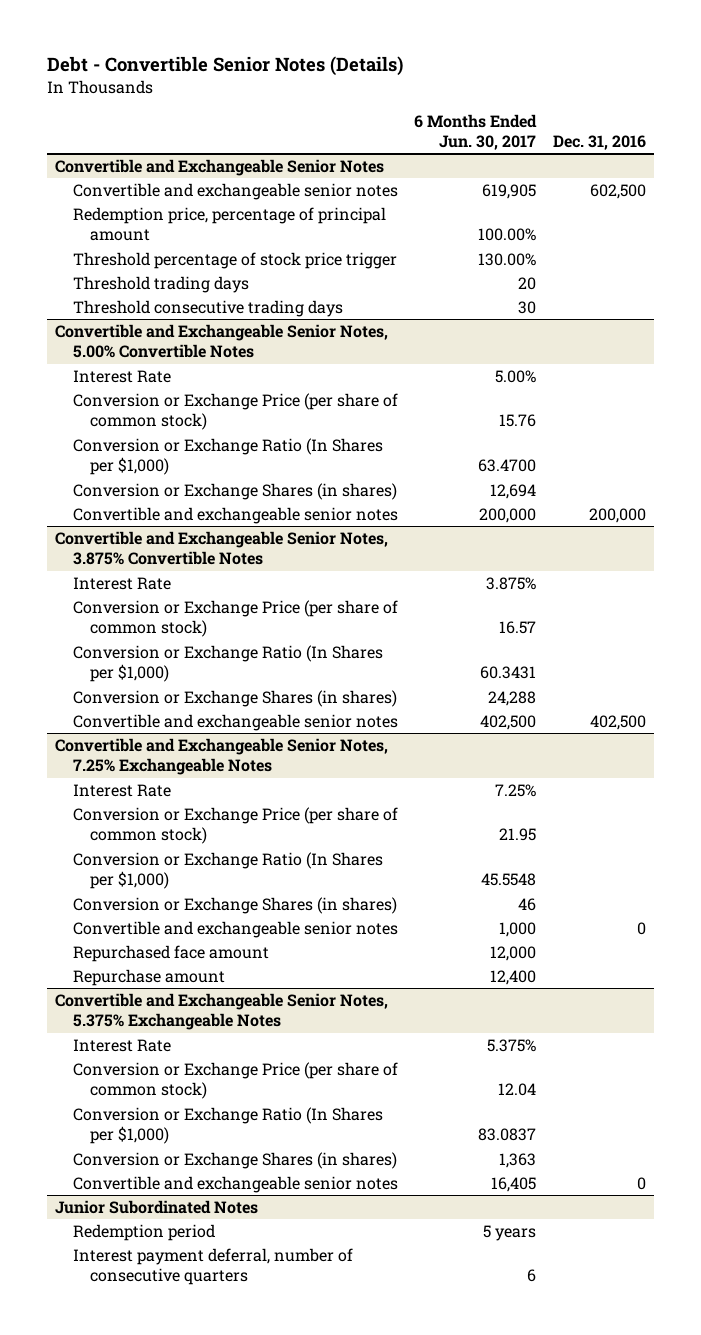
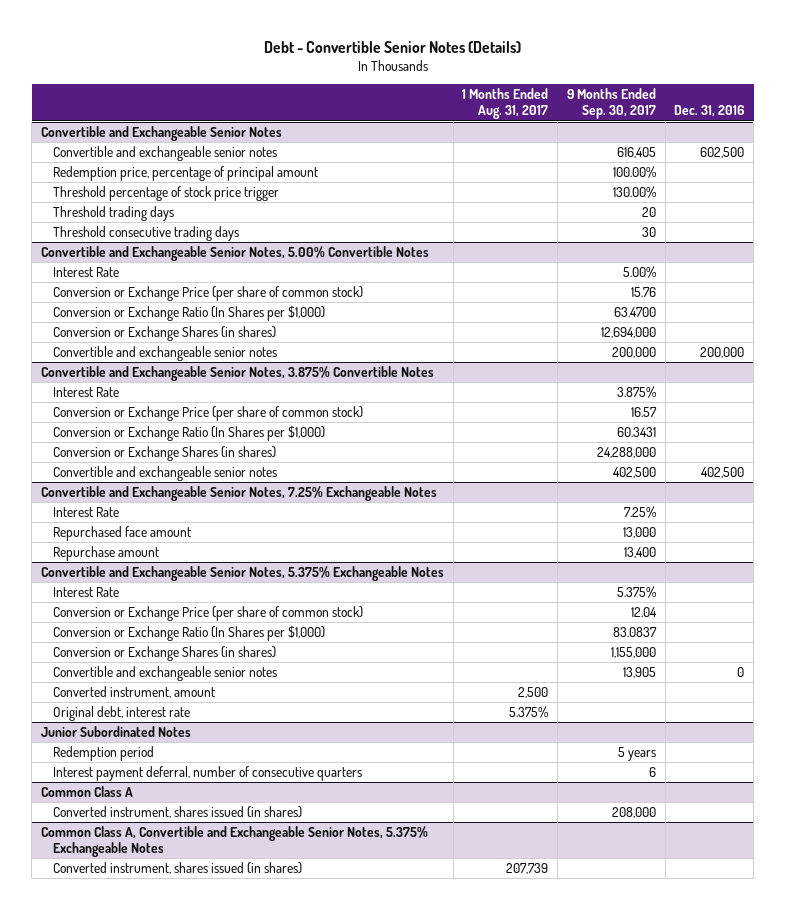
[414,113,538,150] 6 Months Ended Jun. 30, 2017 -> none
none -> [462,88,549,120] 1 Months Ended Aug. 31, 2017
none -> [566,88,656,120] 9 Months Ended Sep. 30, 2017
[72,806,398,845] Conversion or Exchange Price (per share of common stock) -> none
[72,851,383,890] Conversion or Exchange Ratio (In Shares per $1,000) -> none
[72,896,397,914] Conversion or Exchange Shares (in shares) -> none
[72,920,398,938] Convertible and exchangeable senior notes -> none
none -> [53,686,216,699] Converted instrument, amount
none -> [53,706,191,722] Original debt, interest rate
none -> [40,786,133,798] Common Class A
none -> [53,806,303,819] Converted instrument, shares issued (in shares)
none -> [40,826,428,858] Common Class A, Convertible and Exchangeable Senior Notes, 5.375% Exchangeable Notes
none -> [53,862,303,875] Converted instrument, shares issued (in shares)

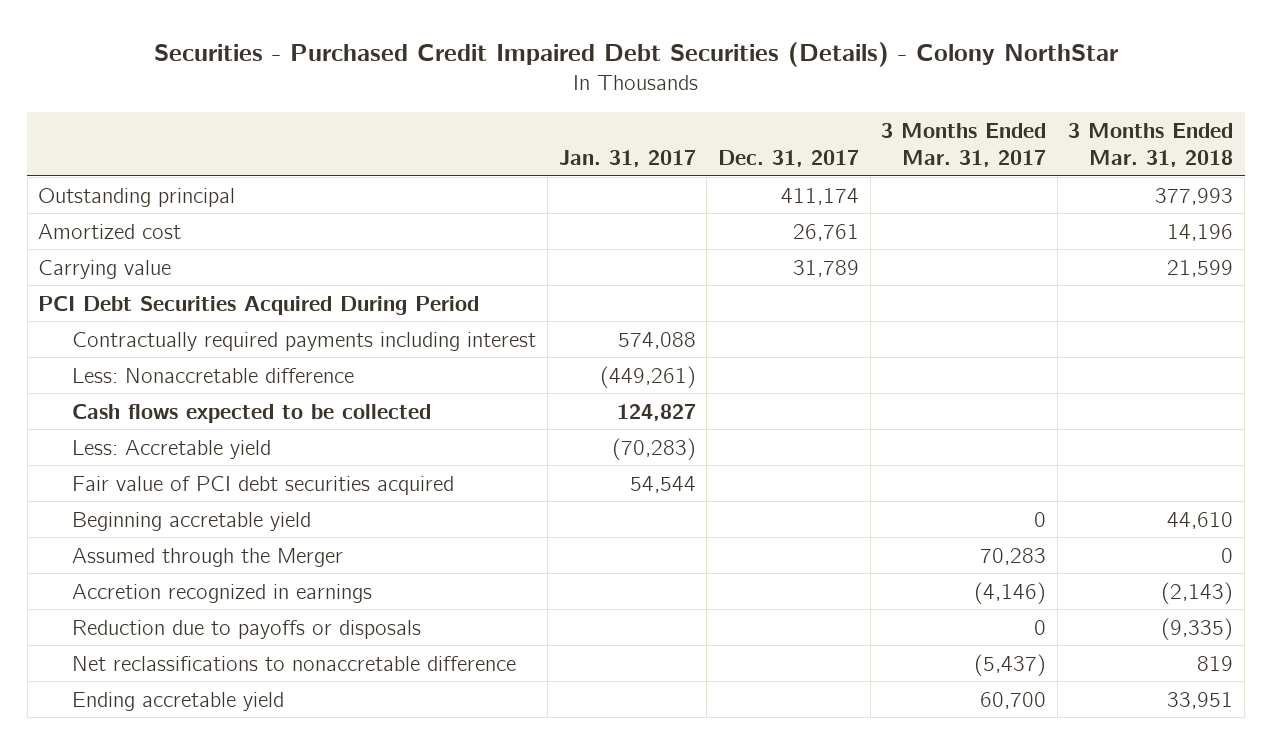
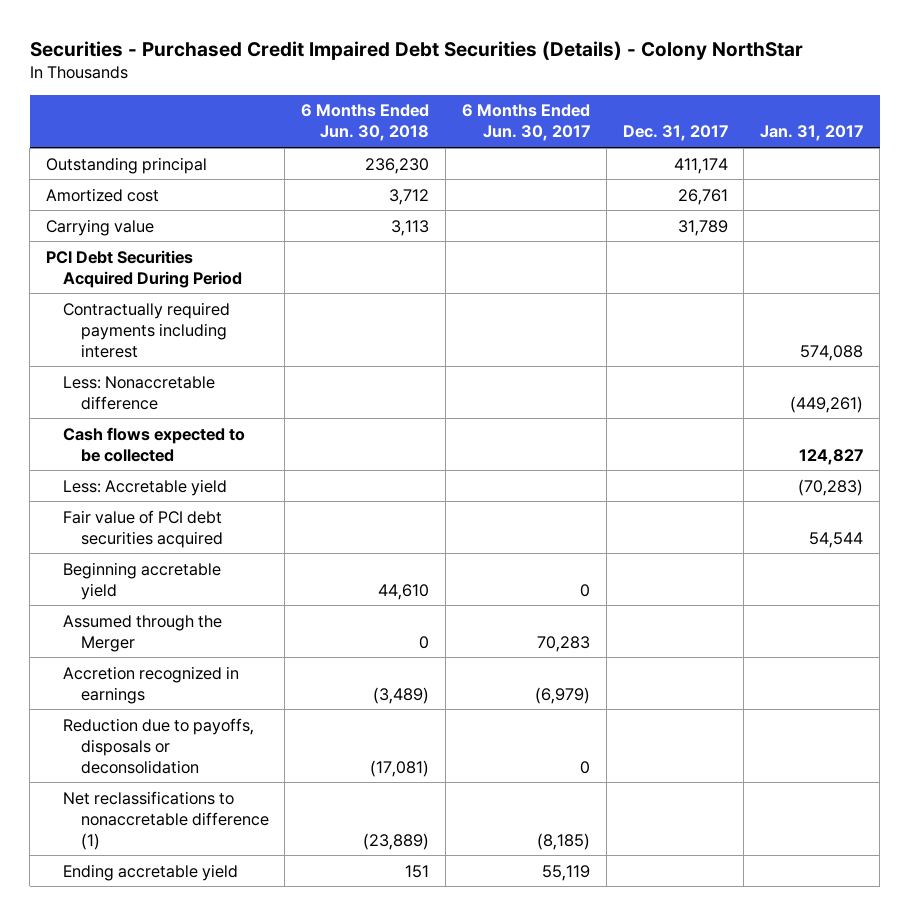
[881,122,1047,168] 3 Months Ended Mar. 31, 2017 -> none
[1068,122,1234,168] 3 Months Ended Mar. 31, 2018 -> none
none -> [301,104,430,142] 6 Months Ended Jun. 30, 2018
none -> [461,104,590,142] 6 Months Ended Jun. 30, 2017
[72,619,422,639] Reduction due to payoffs or disposals -> [63,717,255,774] Reduction due to payoffs, disposals or deconsolidation
[72,655,517,671] Net reclassifications to nonaccretable difference -> [63,790,269,850] Net reclassifications to nonaccretable difference (1)

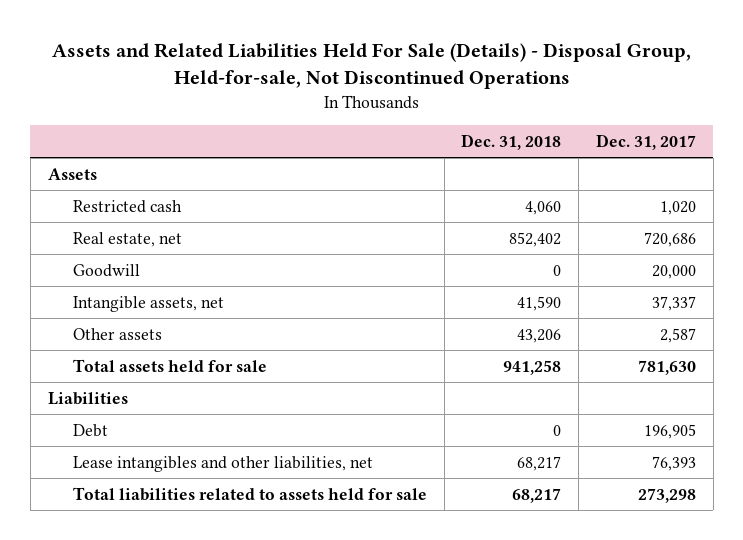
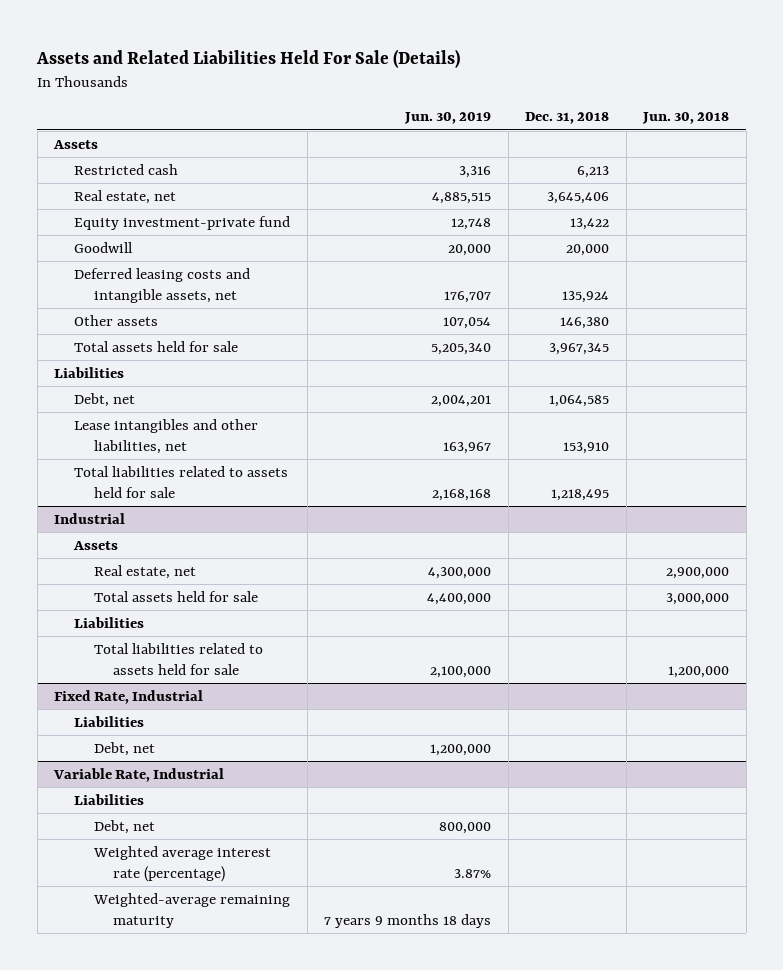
[51,43,691,90] Assets and Related Liabilities Held For Sale (Details) - Disposal Group, Held-for-sale, Not Discontinued Operations -> [36,48,461,68] Assets and Related Liabilities Held For Sale (Details)
[595,133,696,150] Dec. 31, 2017 -> none
none -> [404,112,492,125] Jun. 30, 2019
none -> [642,112,730,125] Jun. 30, 2018
[525,200,562,215] 4,060 -> [577,165,610,178] 6,213
[509,231,562,247] 852,402 -> [547,191,610,204] 3,645,406
none -> [74,215,291,230] Equity investment-private fund
[553,264,562,276] 0 -> [566,243,610,256] 20,000
[73,295,225,312] Intangible assets, net -> [74,267,251,303] Deferred leasing costs and intangible assets, net
[517,295,562,311] 41,590 -> [562,290,610,303] 135,924
[517,328,562,343] 43,206 -> [560,316,610,329] 146,380
[503,359,562,375] 941,258 -> [549,342,610,355] 3,967,345
[73,423,109,437] Debt -> [74,392,136,407] Debt, net
[553,424,562,436] 0 -> [549,394,610,407] 1,064,585
[517,455,562,471] 68,217 -> [563,441,610,454] 153,910
[512,487,562,503] 68,217 -> [551,488,610,501] 1,218,495
none -> [54,512,126,524] Industrial
none -> [73,540,119,550] Assets
none -> [93,564,196,579] Real estate, net
none -> [93,590,258,602] Total assets held for sale
none -> [74,616,145,628] Liabilities
none -> [93,642,263,675] Total liabilities related to assets held for sale
none -> [54,689,204,704] Fixed Rate, Industrial
none -> [74,715,145,727] Liabilities
none -> [93,741,155,756] Debt, net
none -> [53,767,225,782] Variable Rate, Industrial
none -> [74,793,145,805] Liabilities
none -> [93,819,155,834] Debt, net
none -> [92,845,271,882] Weighted average interest rate (percentage)
none -> [92,892,290,928] Weighted-average remaining maturity

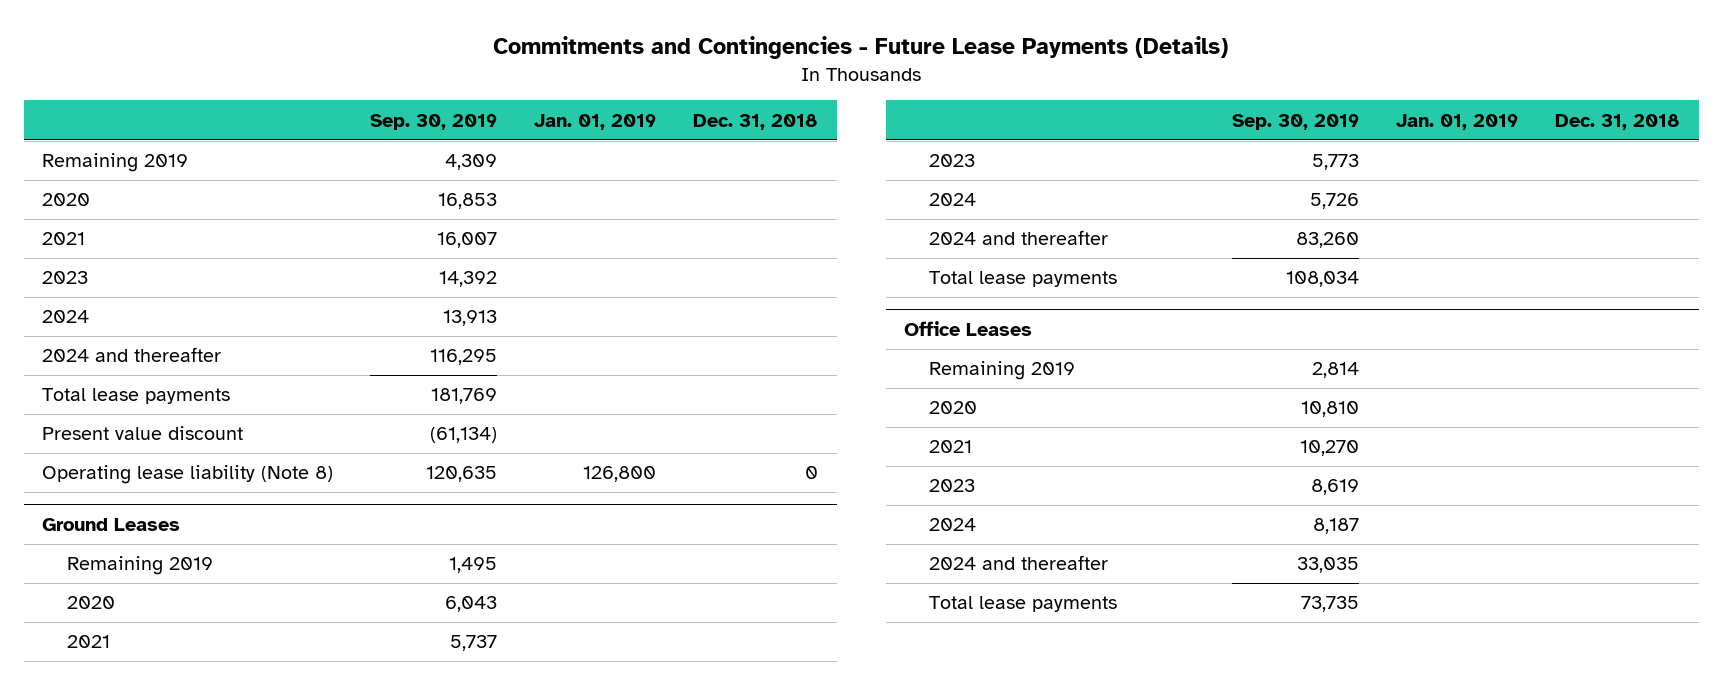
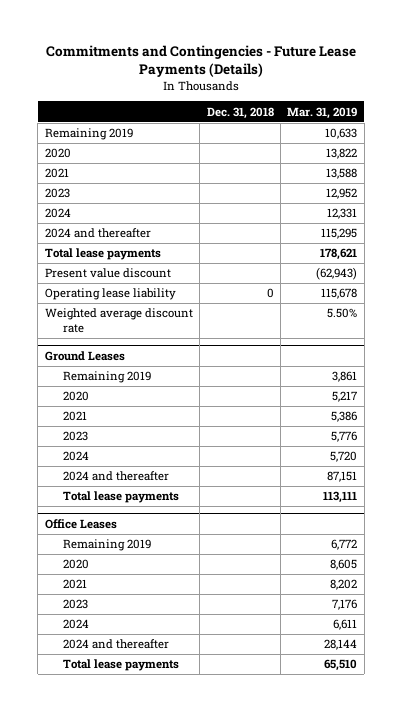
[370,113,498,130] Sep. 30, 2019 -> none
[534,113,657,130] Jan. 01, 2019 -> none
none -> [287,106,358,119] Mar. 31, 2019
[42,465,334,485] Operating lease liability (Note 8) -> [44,288,176,301] Operating lease liability
none -> [44,308,193,333] Weighted average discount rate

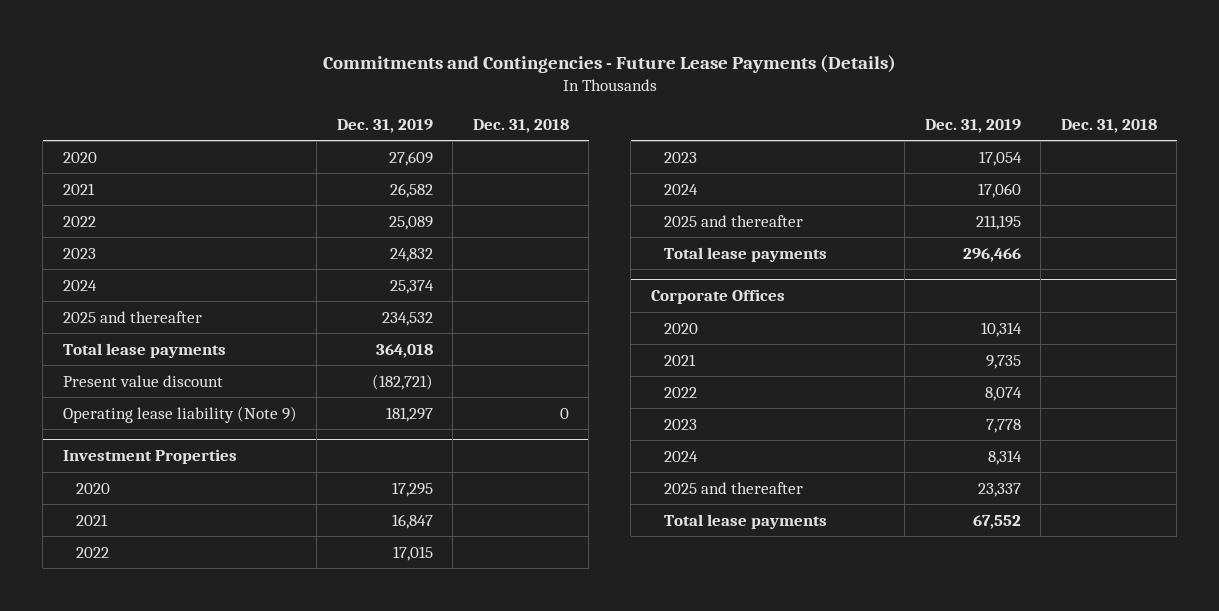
[287,106,358,119] Mar. 31, 2019 -> none
none -> [336,118,433,133] Dec. 31, 2019
[44,128,133,141] Remaining 2019 -> none
none -> [62,215,96,227] 2022
[44,228,151,239] 2024 and thereafter -> [62,310,202,323] 2025 and thereafter
[44,308,193,333] Weighted average discount rate -> none
[44,350,125,361] Ground Leases -> none
[62,371,151,384] Remaining 2019 -> none
[62,391,89,402] 2020 -> none
[62,411,87,422] 2021 -> none
[62,431,88,442] 2023 -> none
[62,451,89,462] 2024 -> none
[62,471,169,482] 2024 and thereafter -> none
[62,491,179,504] Total lease payments -> none
[62,539,151,552] Remaining 2019 -> none
[44,288,176,301] Operating lease liability -> [62,405,297,423] Operating lease liability (Note 9)
none -> [62,449,237,465] Investment Properties
none -> [76,482,111,494] 2020
none -> [76,513,109,526] 2021
none -> [76,546,110,558] 2022
none -> [664,151,698,163] 2023
none -> [664,183,699,195] 2024
none -> [664,214,804,227] 2025 and thereafter
none -> [664,246,828,262] Total lease payments
[44,518,117,529] Office Leases -> [650,289,785,305] Corporate Offices
none -> [664,386,698,398] 2022
[62,639,169,650] 2024 and thereafter -> [664,481,804,494] 2025 and thereafter

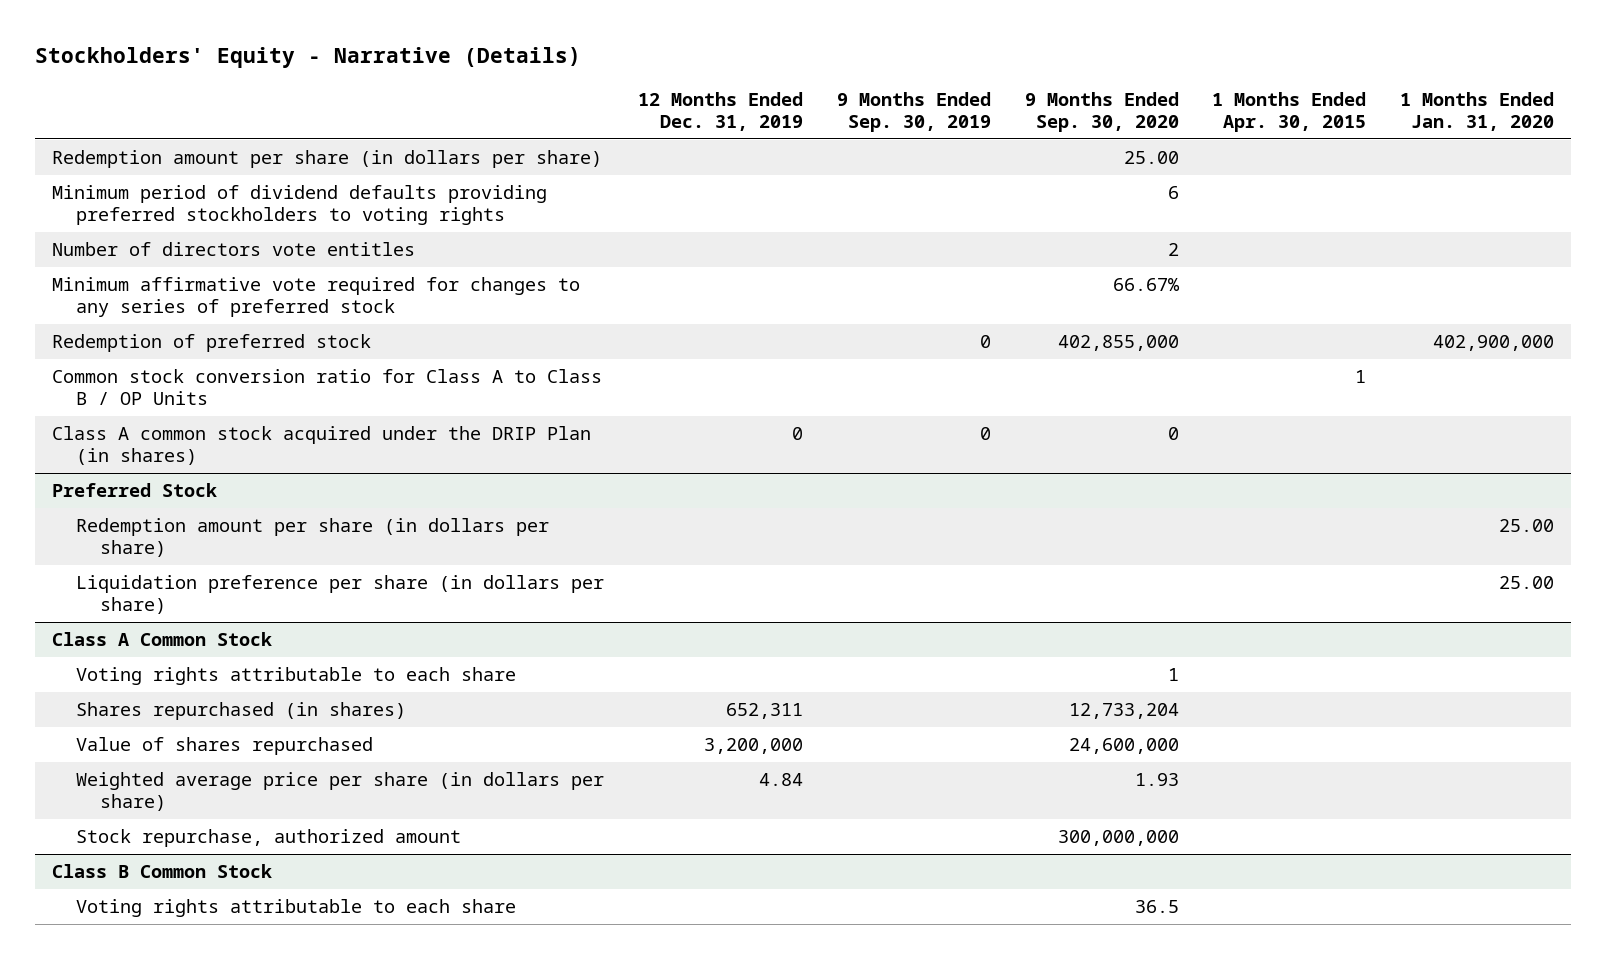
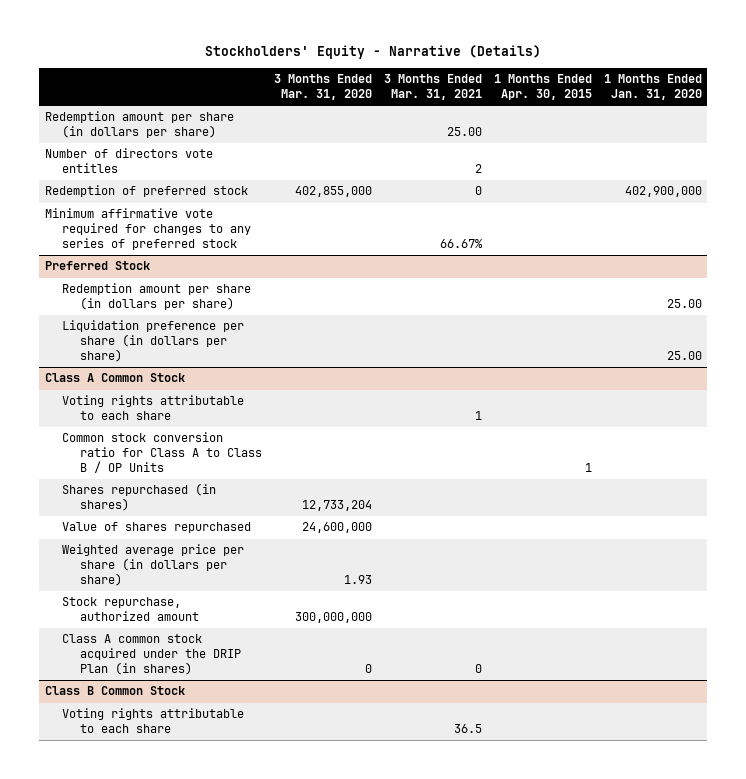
[637,91,803,131] 12 Months Ended Dec. 31, 2019 -> none
[836,91,991,132] 9 Months Ended Sep. 30, 2019 -> none
[1024,91,1179,132] 9 Months Ended Sep. 30, 2020 -> none
none -> [274,74,373,100] 3 Months Ended Mar. 31, 2020
none -> [383,74,482,100] 3 Months Ended Mar. 31, 2021
[51,185,547,225] Minimum period of dividend defaults providing preferred stockholders to voting rights -> none
[51,369,602,405] Common stock conversion ratio for Class A to Class B / OP Units -> none
[51,426,591,465] Class A common stock acquired under the DRIP Plan (in shares) -> none
[51,277,580,317] Minimum affirmative vote required for changes to any series of preferred stock -> [44,208,252,250] Minimum affirmative vote required for changes to any series of preferred stock
none -> [62,432,263,473] Common stock conversion ratio for Class A to Class B / OP Units
none -> [62,634,242,675] Class A common stock acquired under the DRIP Plan (in shares)

